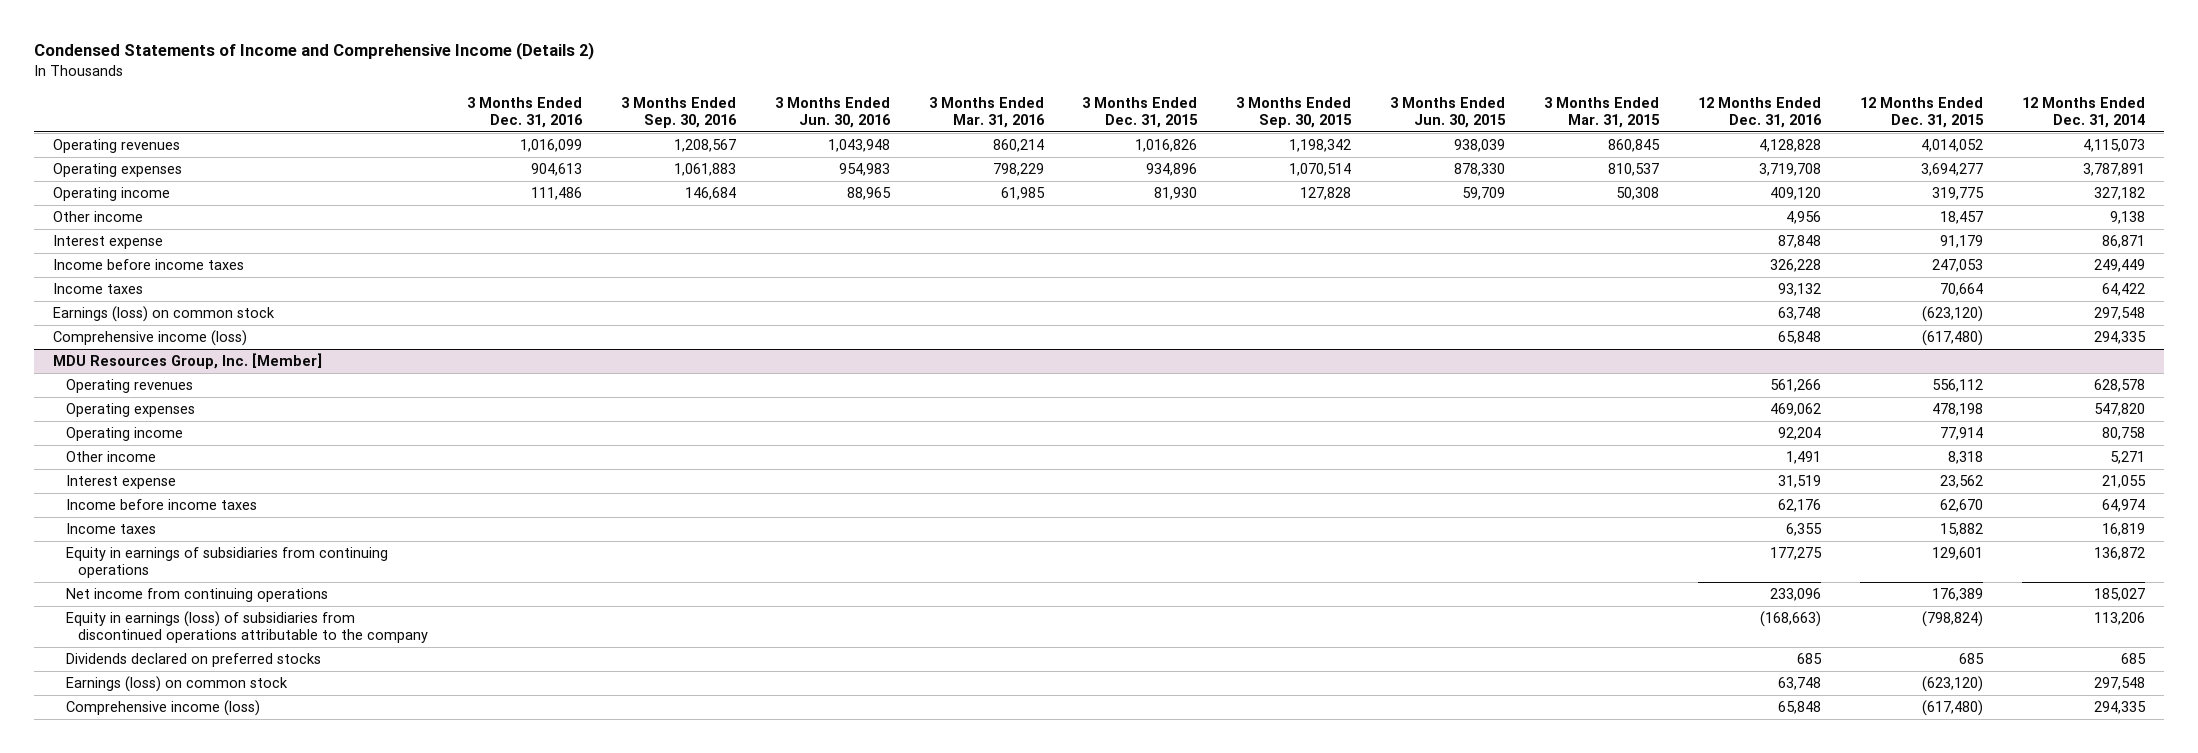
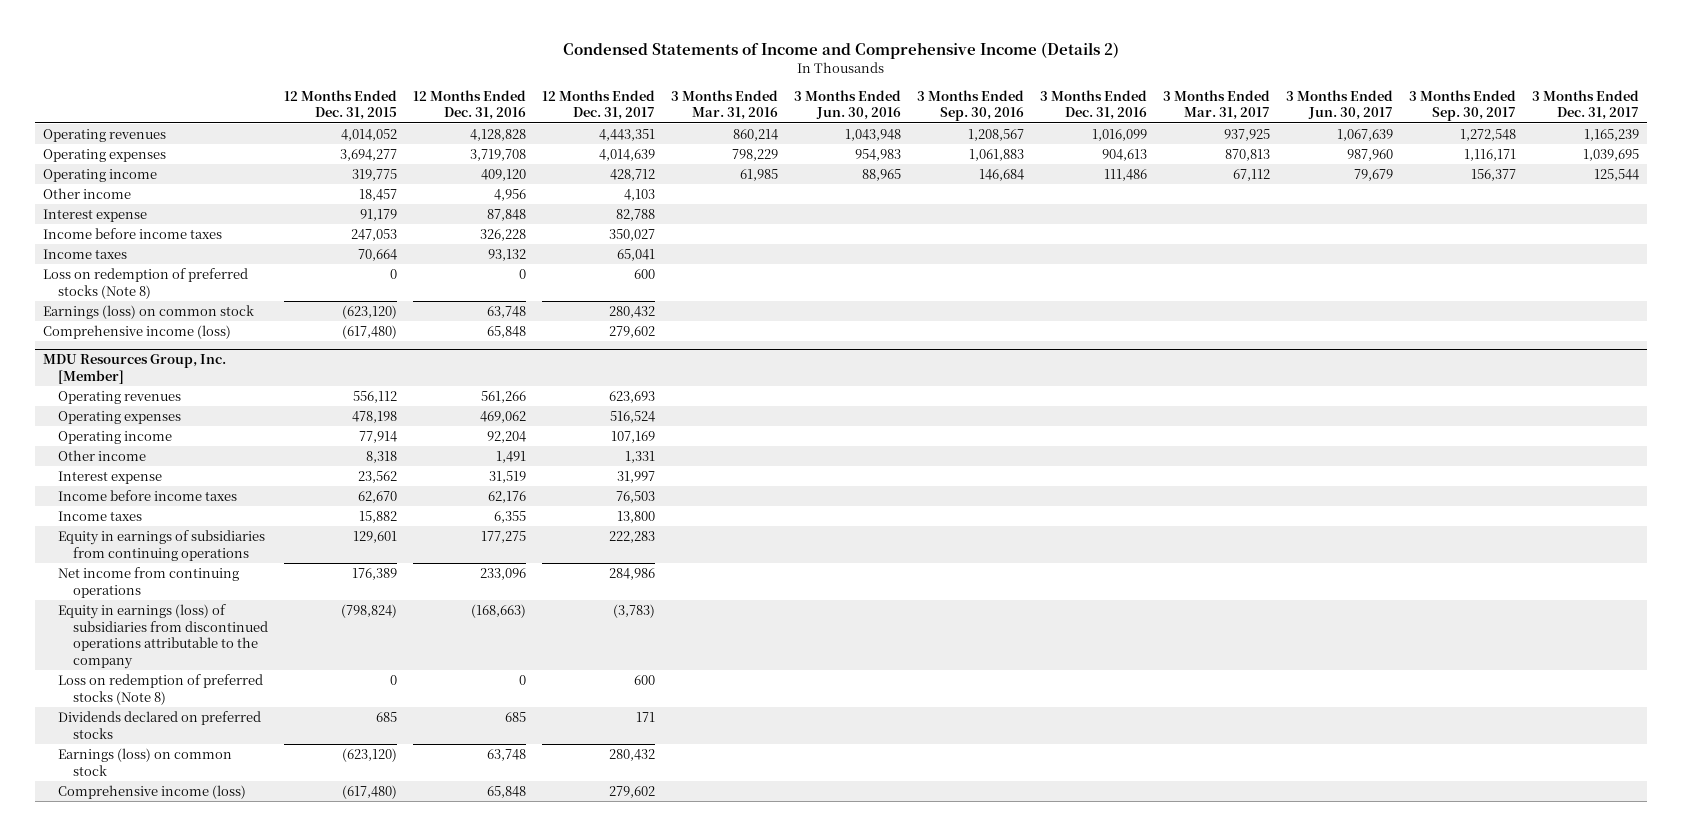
[1082,96,1199,128] 3 Months Ended Dec. 31, 2015 -> none
[1236,96,1353,128] 3 Months Ended Sep. 30, 2015 -> none
[1390,96,1507,128] 3 Months Ended Jun. 30, 2015 -> none
[1543,96,1660,128] 3 Months Ended Mar. 31, 2015 -> none
[2021,96,2145,128] 12 Months Ended Dec. 31, 2014 -> none
none -> [542,89,656,121] 12 Months Ended Dec. 31, 2017
none -> [1163,89,1271,121] 3 Months Ended Mar. 31, 2017
none -> [1286,89,1394,121] 3 Months Ended Jun. 30, 2017
none -> [1409,89,1517,122] 3 Months Ended Sep. 30, 2017
none -> [1531,89,1639,121] 3 Months Ended Dec. 31, 2017
none -> [43,267,249,299] Loss on redemption of preferred stocks (Note 8)
none -> [58,673,264,705] Loss on redemption of preferred stocks (Note 8)

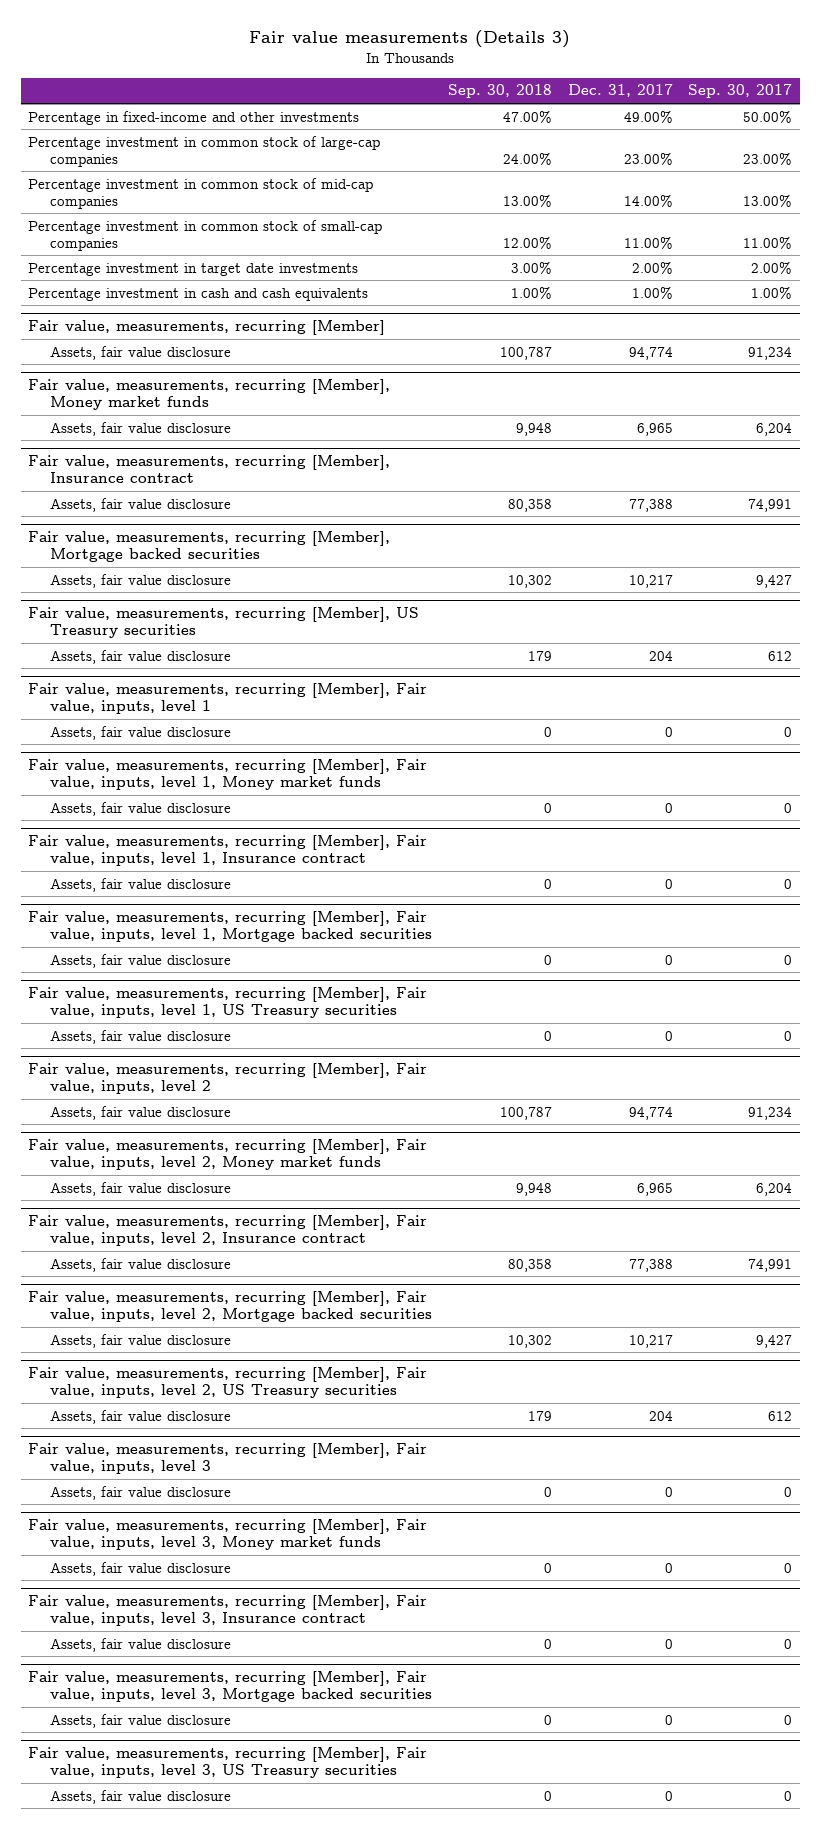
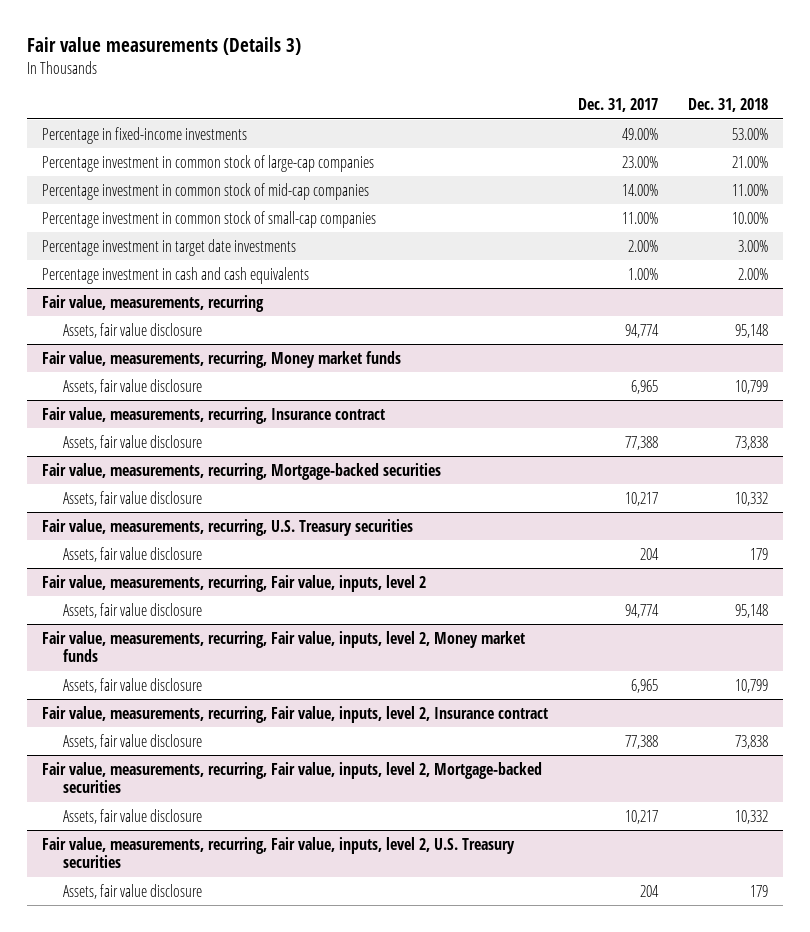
[447,84,552,99] Sep. 30, 2018 -> none
[688,84,793,99] Sep. 30, 2017 -> none
none -> [687,98,768,113] Dec. 31, 2018
[28,110,360,125] Percentage in fixed-income and other investments -> [42,126,248,144] Percentage in fixed-income investments
[28,320,386,336] Fair value, measurements, recurring [Member] -> [42,294,265,312] Fair value, measurements, recurring
[28,379,391,411] Fair value, measurements, recurring [Member], Money market funds -> [42,350,402,368] Fair value, measurements, recurring, Money market funds
[28,455,391,484] Fair value, measurements, recurring [Member], Insurance contract -> [42,406,386,424] Fair value, measurements, recurring, Insurance contract
[28,531,391,563] Fair value, measurements, recurring [Member], Mortgage backed securities -> [42,462,442,480] Fair value, measurements, recurring, Mortgage-backed securities
[28,607,420,639] Fair value, measurements, recurring [Member], US Treasury securities -> [42,518,414,536] Fair value, measurements, recurring, U.S. Treasury securities
[28,683,428,715] Fair value, measurements, recurring [Member], Fair value, inputs, level 1 -> none
[50,725,232,740] Assets, fair value disclosure -> none
[28,759,428,791] Fair value, measurements, recurring [Member], Fair value, inputs, level 1, Money market funds -> none
[50,801,232,816] Assets, fair value disclosure -> none
[28,835,428,867] Fair value, measurements, recurring [Member], Fair value, inputs, level 1, Insurance contract -> none
[50,877,232,892] Assets, fair value disclosure -> none
[28,911,433,943] Fair value, measurements, recurring [Member], Fair value, inputs, level 1, Mortgage backed securities -> none
[50,953,232,968] Assets, fair value disclosure -> none
[28,987,428,1019] Fair value, measurements, recurring [Member], Fair value, inputs, level 1, US Treasury securities -> none
[50,1029,232,1044] Assets, fair value disclosure -> none
[28,1063,428,1095] Fair value, measurements, recurring [Member], Fair value, inputs, level 2 -> [42,574,427,592] Fair value, measurements, recurring, Fair value, inputs, level 2
[28,1139,428,1171] Fair value, measurements, recurring [Member], Fair value, inputs, level 2, Money market funds -> [42,630,526,663] Fair value, measurements, recurring, Fair value, inputs, level 2, Money market funds
[28,1215,428,1247] Fair value, measurements, recurring [Member], Fair value, inputs, level 2, Insurance contract -> [42,705,549,723] Fair value, measurements, recurring, Fair value, inputs, level 2, Insurance contract
[28,1291,433,1323] Fair value, measurements, recurring [Member], Fair value, inputs, level 2, Mortgage backed securities -> [42,761,543,794] Fair value, measurements, recurring, Fair value, inputs, level 2, Mortgage-backed securities
[28,1367,428,1399] Fair value, measurements, recurring [Member], Fair value, inputs, level 2, US Treasury securities -> [42,836,516,869] Fair value, measurements, recurring, Fair value, inputs, level 2, U.S. Treasury securities
[28,1443,428,1475] Fair value, measurements, recurring [Member], Fair value, inputs, level 3 -> none
[50,1485,232,1500] Assets, fair value disclosure -> none
[28,1519,428,1551] Fair value, measurements, recurring [Member], Fair value, inputs, level 3, Money market funds -> none
[50,1561,232,1576] Assets, fair value disclosure -> none
[28,1595,428,1627] Fair value, measurements, recurring [Member], Fair value, inputs, level 3, Insurance contract -> none
[50,1637,232,1652] Assets, fair value disclosure -> none
[28,1671,433,1703] Fair value, measurements, recurring [Member], Fair value, inputs, level 3, Mortgage backed securities -> none
[50,1713,232,1728] Assets, fair value disclosure -> none
[28,1747,428,1779] Fair value, measurements, recurring [Member], Fair value, inputs, level 3, US Treasury securities -> none
[50,1789,232,1804] Assets, fair value disclosure -> none

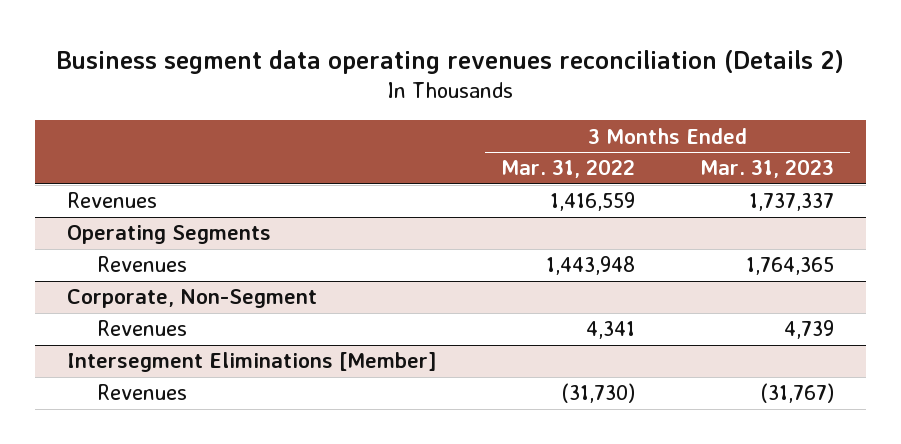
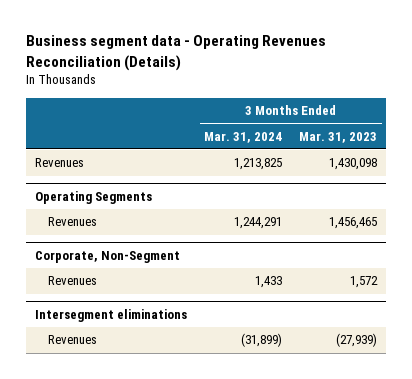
[56,49,845,74] Business segment data operating revenues reconciliation (Details 2) -> [25,35,326,71] Business segment data - Operating Revenues Reconciliation (Details)
[501,159,636,179] Mar. 31, 2022 -> none
none -> [203,131,282,143] Mar. 31, 2024
[749,193,835,212] 1,737,337 -> [329,158,378,171] 1,430,098
[746,257,835,276] 1,764,365 -> [329,217,378,230] 1,456,465
[784,320,835,340] 4,739 -> [350,276,379,289] 1,572
[66,352,437,373] Intersegment Eliminations [Member] -> [34,309,187,323] Intersegment eliminations
[760,383,835,404] (31,767) -> [336,333,378,348] (27,939)

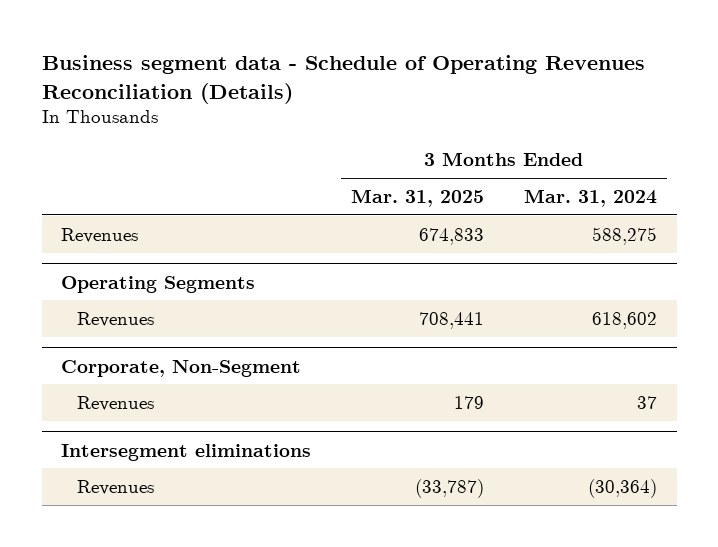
[25,35,326,71] Business segment data - Operating Revenues Reconciliation (Details) -> [41,55,645,104] Business segment data - Schedule of Operating Revenues Reconciliation (Details)
[299,131,378,143] Mar. 31, 2023 -> none
none -> [351,188,485,207] Mar. 31, 2025
[233,158,282,171] 1,213,825 -> [591,226,657,245] 588,275
[233,217,282,230] 1,244,291 -> [591,311,657,329] 618,602
[254,276,282,289] 1,433 -> [636,395,657,409] 37
[240,333,282,348] (31,899) -> [587,478,657,498] (30,364)

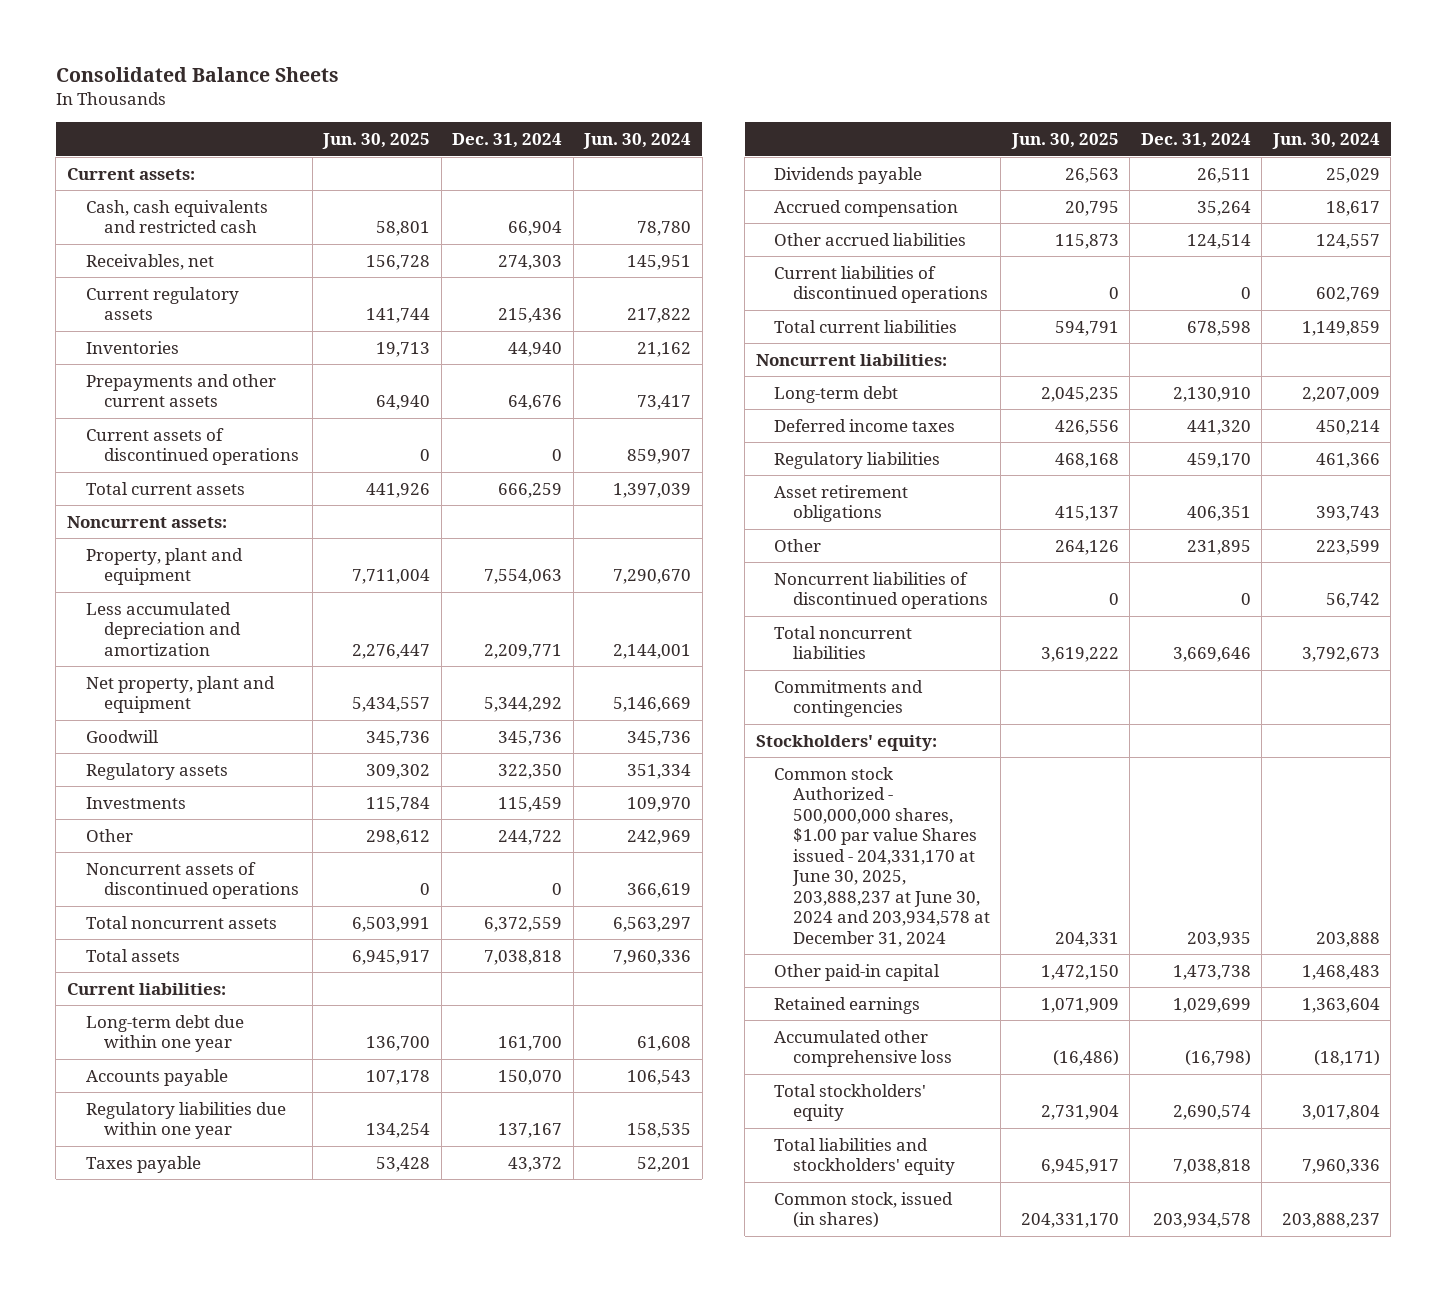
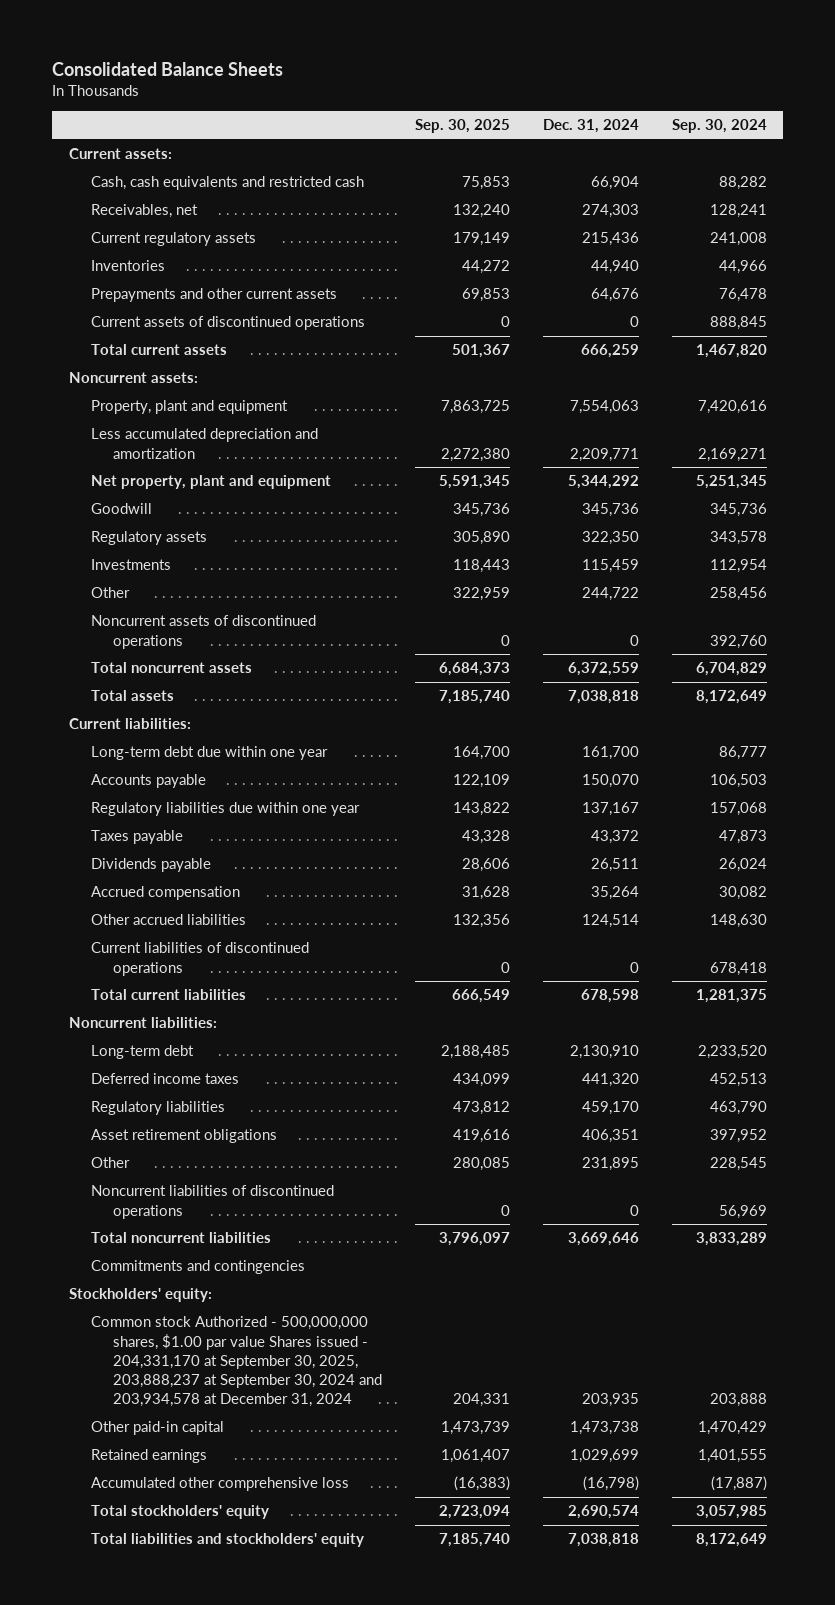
[322,132,431,149] Jun. 30, 2025 -> none
[583,132,692,149] Jun. 30, 2024 -> none
none -> [414,119,510,134] Sep. 30, 2025
none -> [671,119,767,134] Sep. 30, 2024
[774,766,991,947] Common stock Authorized - 500,000,000 shares, $1.00 par value Shares issued - 204,331,170 at June 30, 2025, 203,888,237 at June 30, 2024 and 203,934,578 at December 31, 2024 -> [90,1316,382,1408] Common stock Authorized - 500,000,000 shares, $1.00 par value Shares issued - 204,331,170 at September 30, 2025, 203,888,237 at September 30, 2024 and 203,934,578 at December 31, 2024
[774,1191,954,1229] Common stock, issued (in shares) -> none

